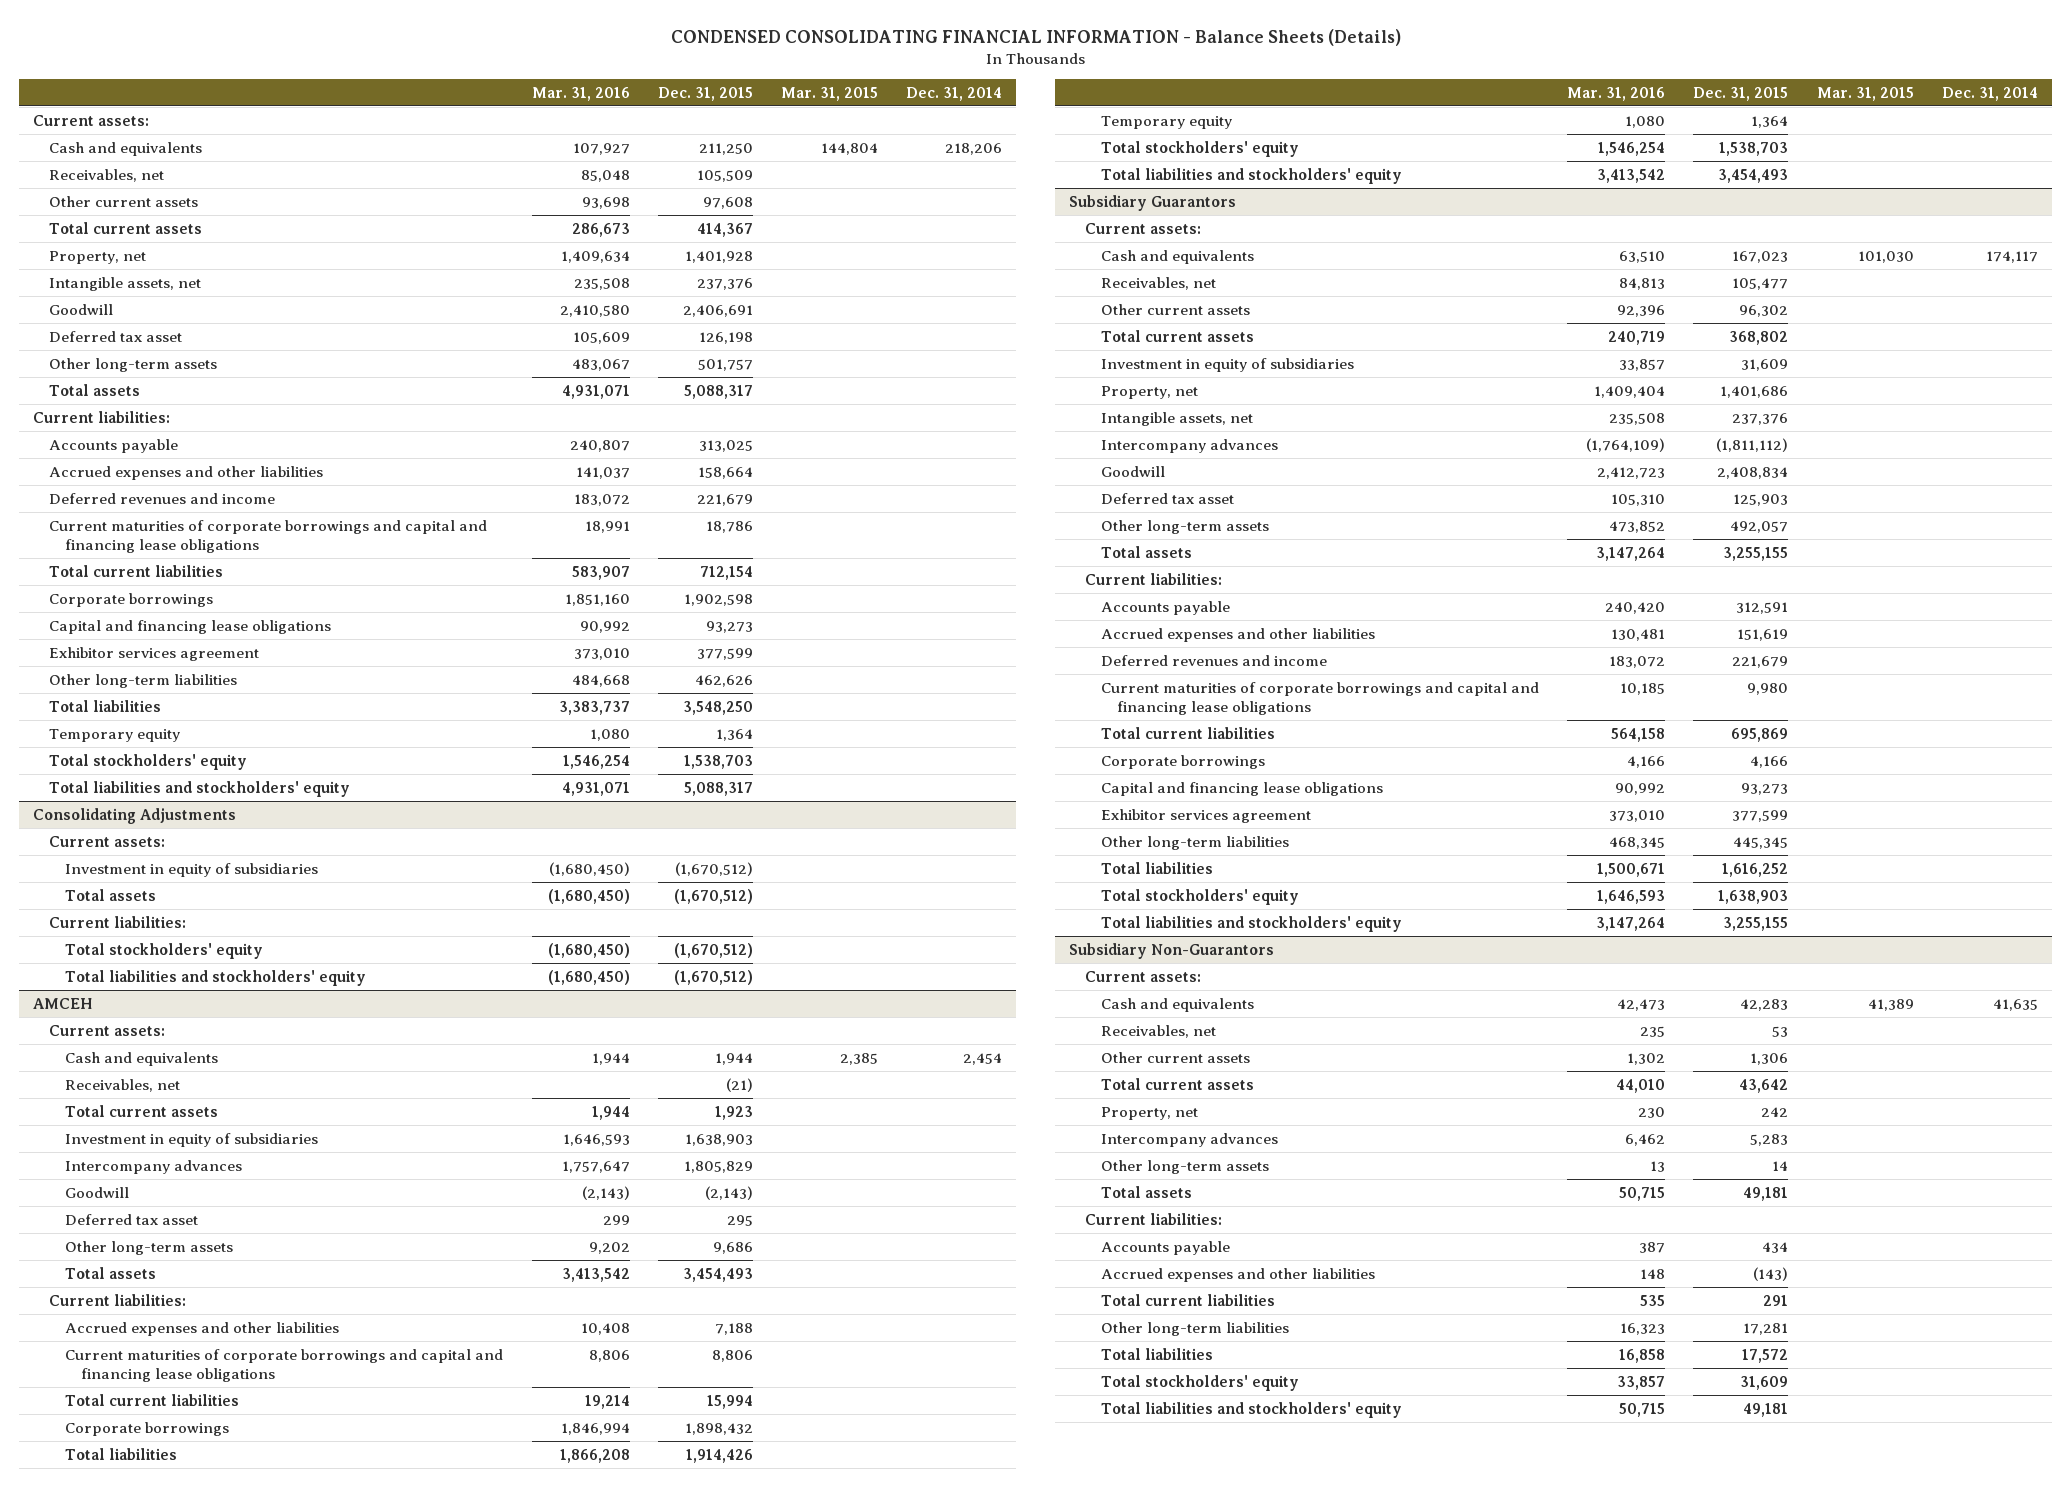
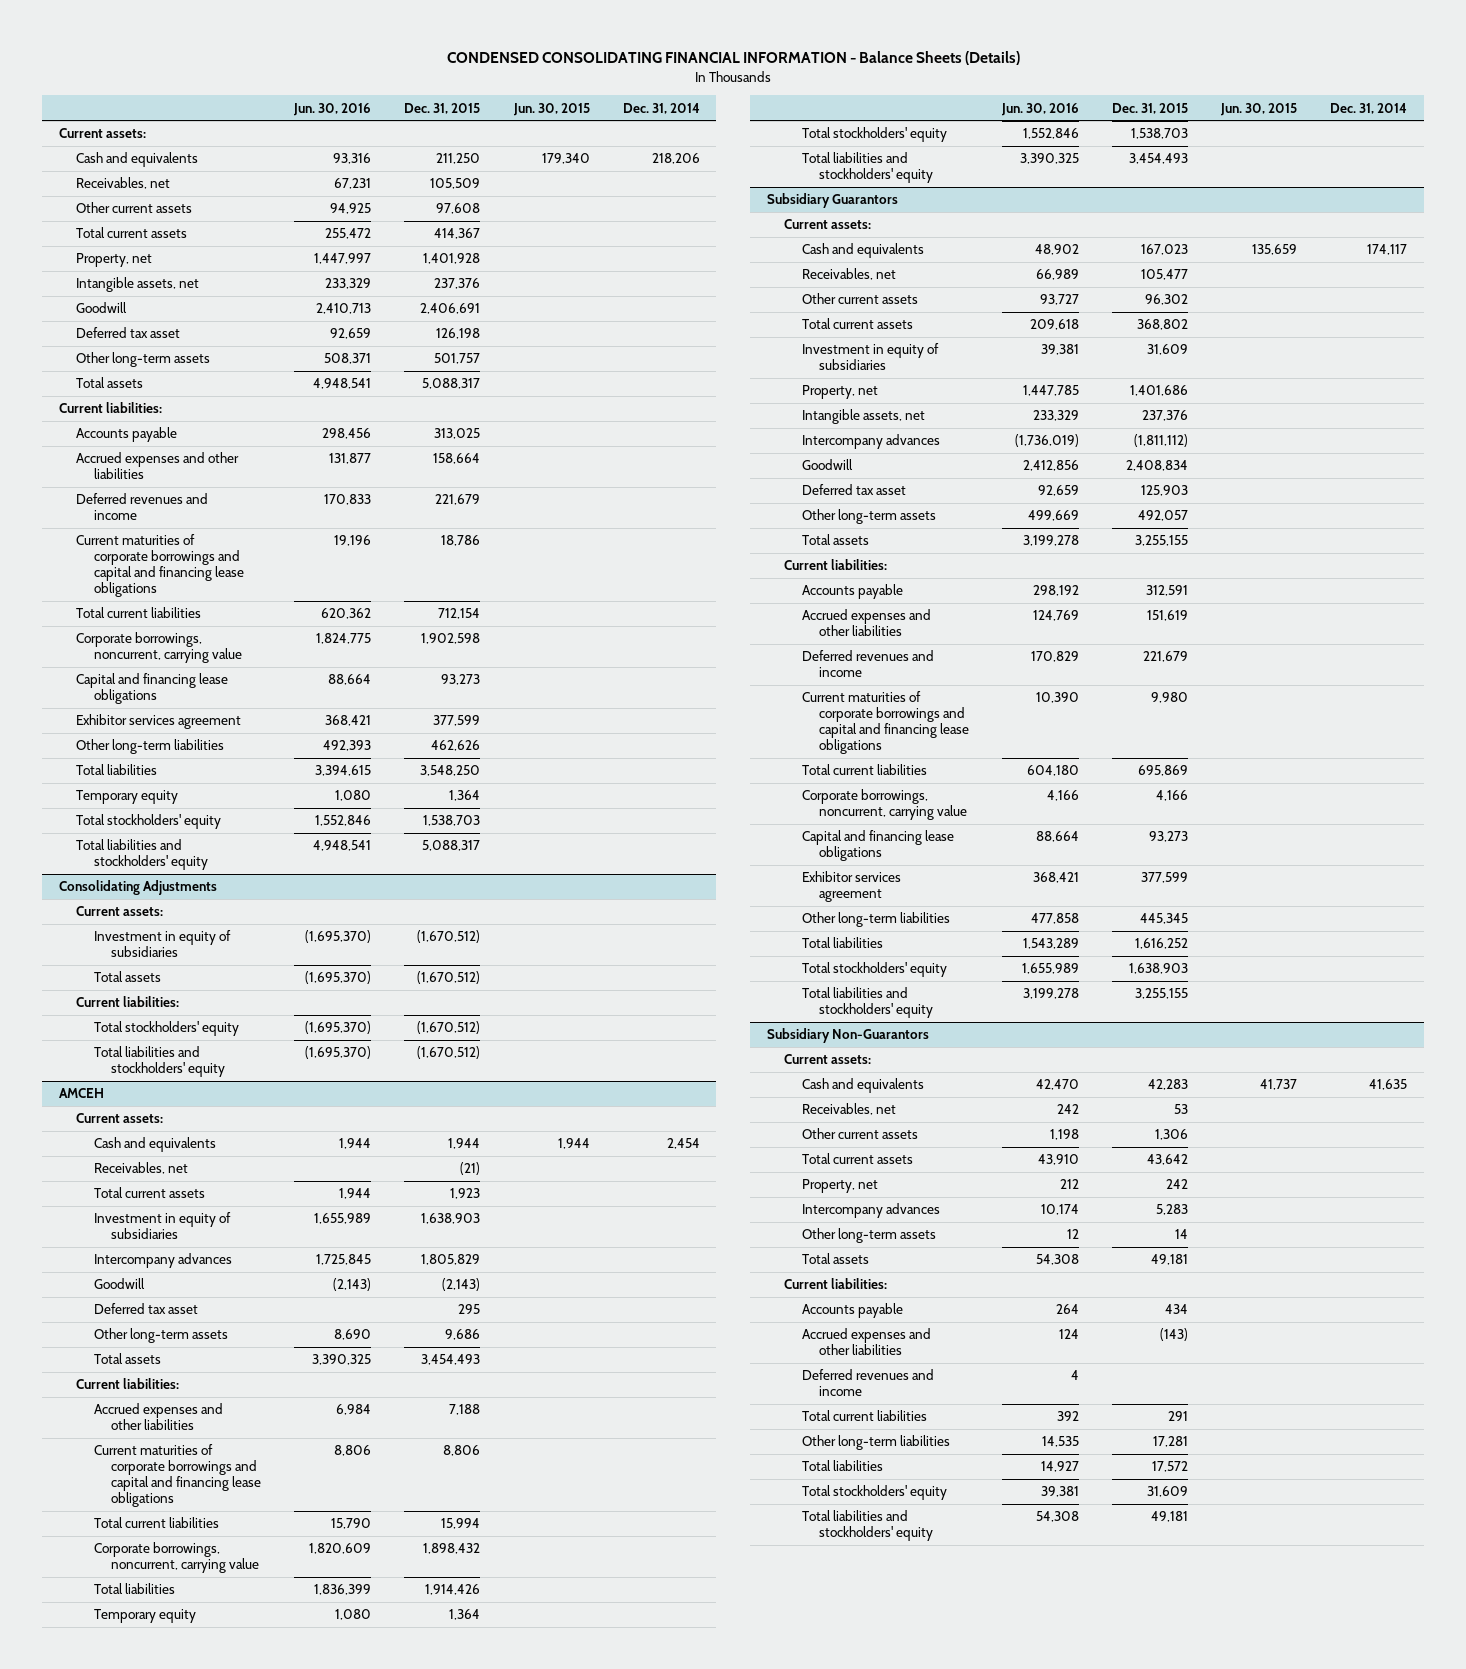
[531,86,630,101] Mar. 31, 2016 -> none
[781,86,879,101] Mar. 31, 2015 -> none
none -> [293,102,372,116] Jun. 30, 2016
none -> [512,102,590,116] Jun. 30, 2015
[49,592,214,607] Corporate borrowings -> [76,632,242,664] Corporate borrowings, noncurrent, carrying value
[65,1421,230,1436] Corporate borrowings -> [93,1542,260,1574] Corporate borrowings, noncurrent, carrying value
[1100,754,1265,769] Corporate borrowings -> [801,789,967,821] Corporate borrowings, noncurrent, carrying value
none -> [801,1369,934,1397] Deferred revenues and income

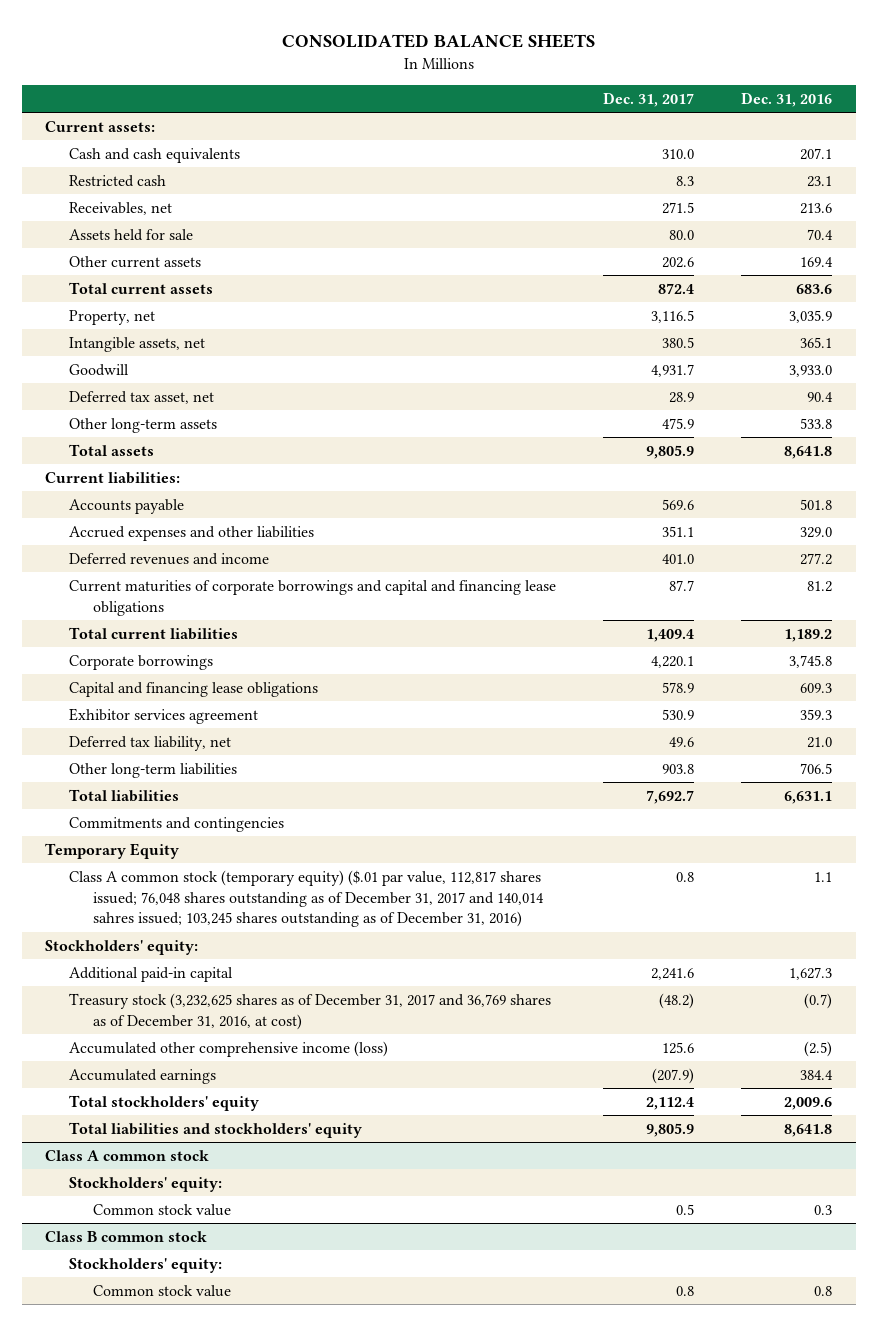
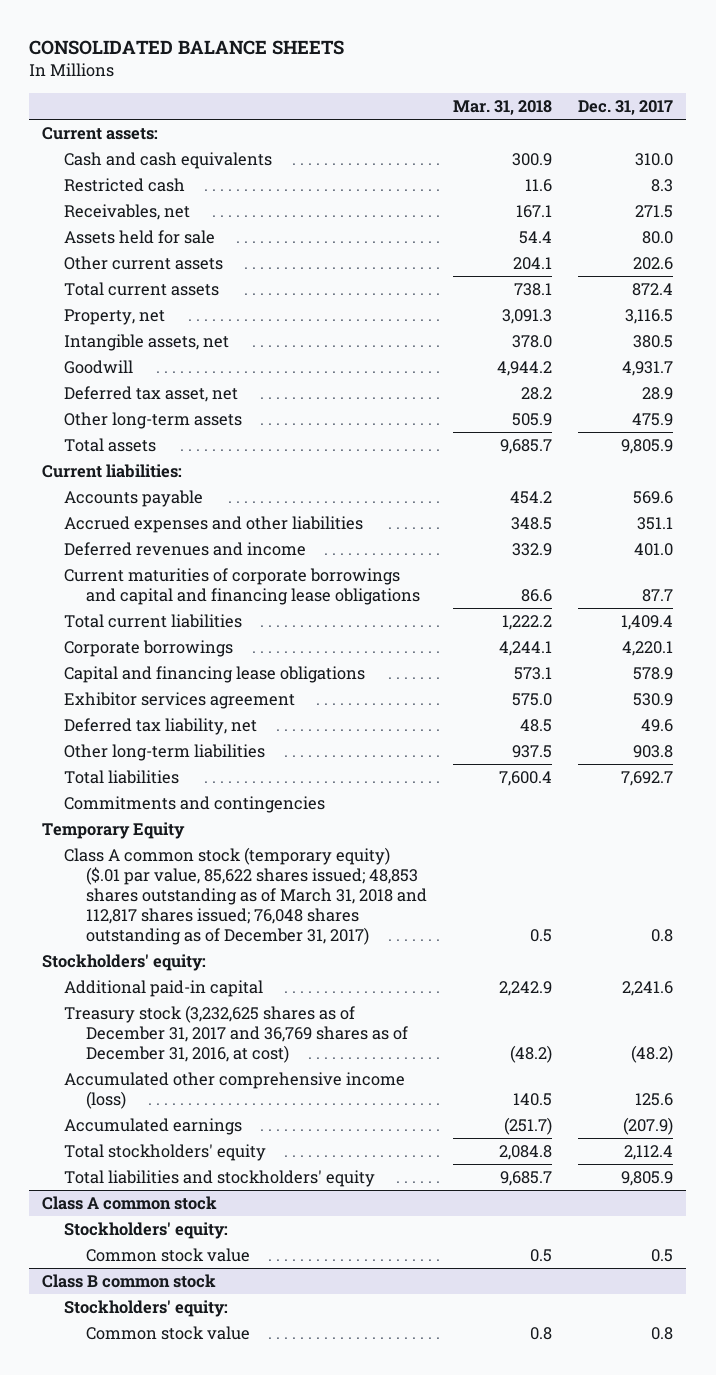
[741,92,833,108] Dec. 31, 2016 -> none
none -> [452,99,552,115] Mar. 31, 2018
[69,869,545,928] Class A common stock (temporary equity) ($.01 par value, 112,817 shares issued; 76,048 shares outstanding as of December 31, 2017 and 140,014 sahres issued; 103,245 shares outstanding as of December 31, 2016) -> [63,847,427,945] Class A common stock (temporary equity) ($.01 par value, 85,622 shares issued; 48,853 shares outstanding as of March 31, 2018 and 112,817 shares issued; 76,048 shares outstanding as of December 31, 2017)

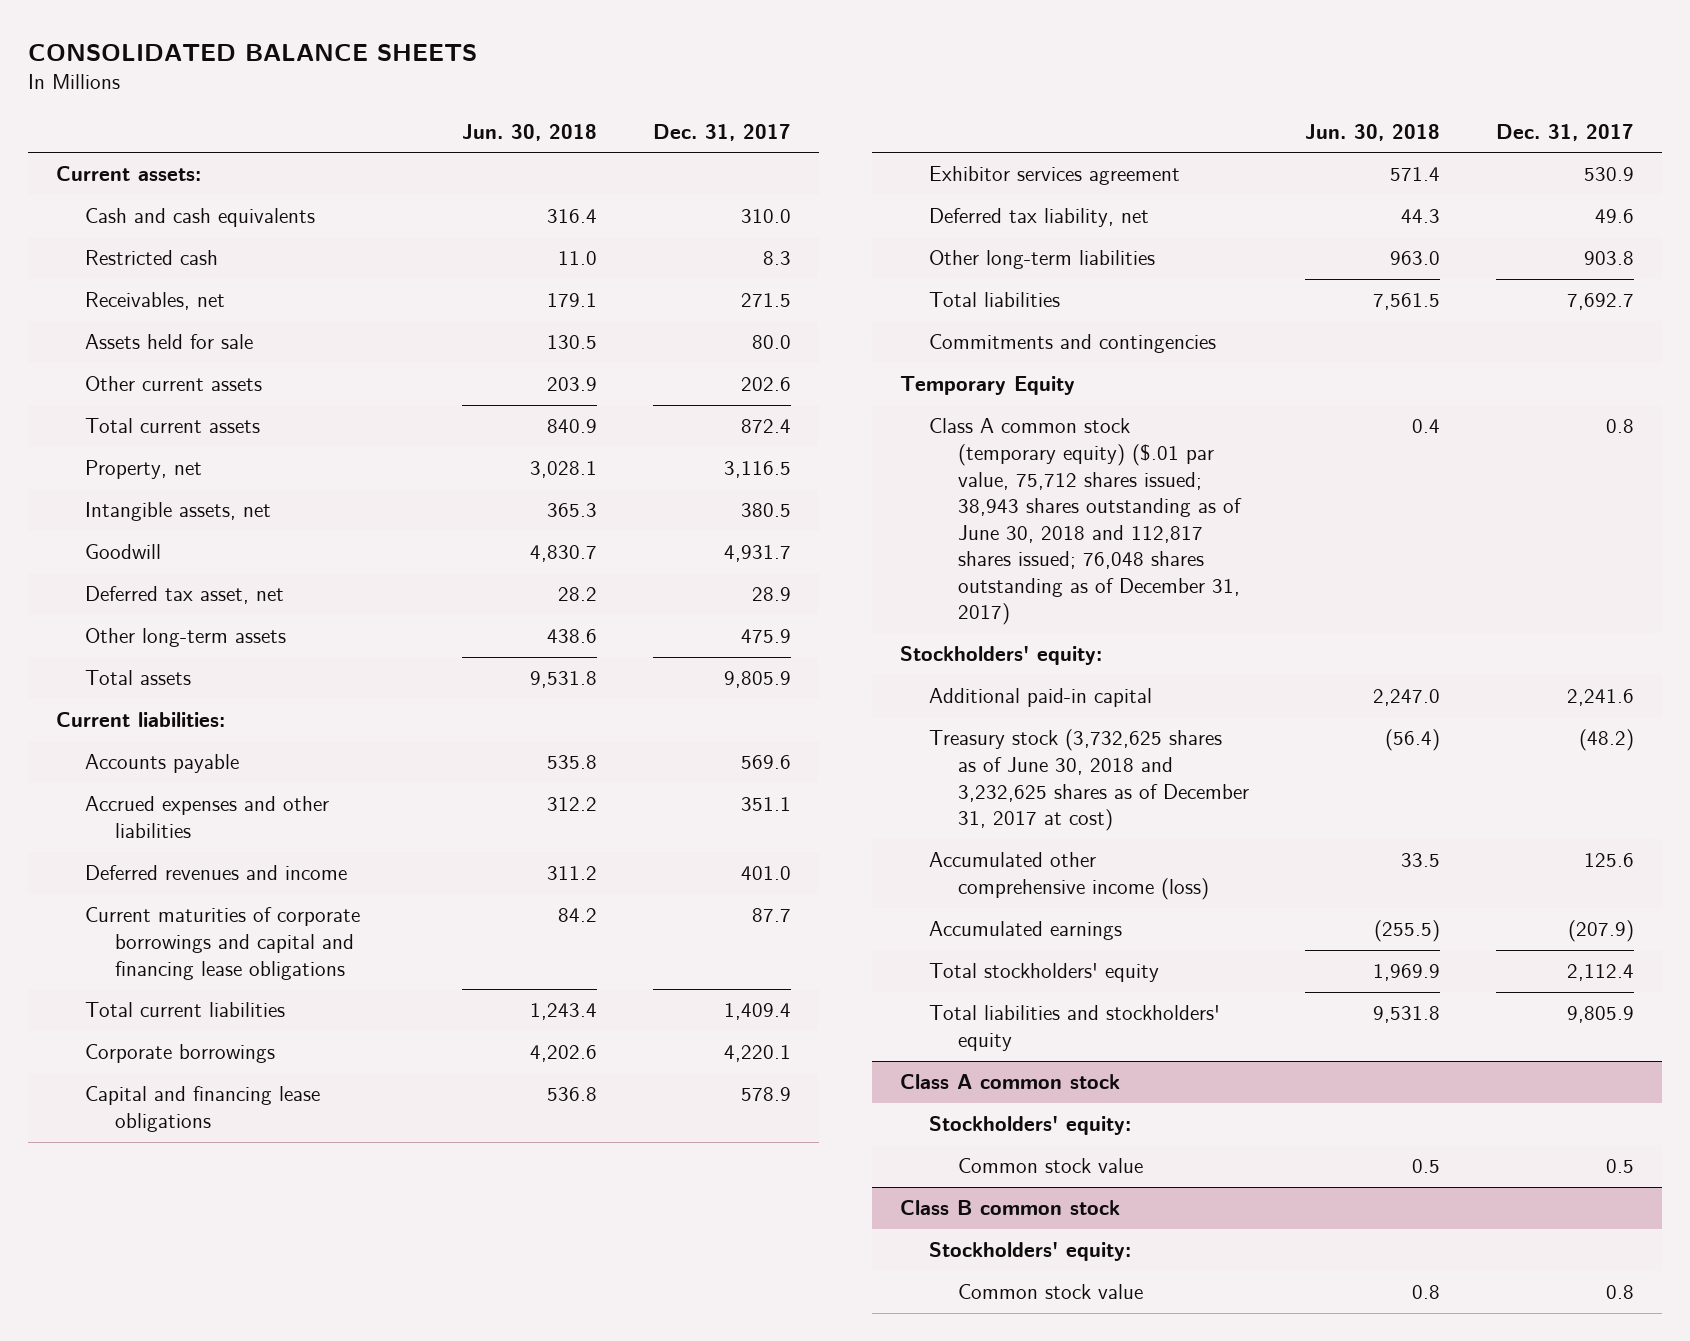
[452,99,552,115] Mar. 31, 2018 -> none
none -> [461,123,597,141] Jun. 30, 2018
[63,847,427,945] Class A common stock (temporary equity) ($.01 par value, 85,622 shares issued; 48,853 shares outstanding as of March 31, 2018 and 112,817 shares issued; 76,048 shares outstanding as of December 31, 2017) -> [928,418,1243,626] Class A common stock (temporary equity) ($.01 par value, 75,712 shares issued; 38,943 shares outstanding as of June 30, 2018 and 112,817 shares issued; 76,048 shares outstanding as of December 31, 2017)
[63,1005,408,1063] Treasury stock (3,232,625 shares as of December 31, 2017 and 36,769 shares as of December 31, 2016, at cost) -> [928,729,1250,832] Treasury stock (3,732,625 shares as of June 30, 2018 and 3,232,625 shares as of December 31, 2017 at cost)

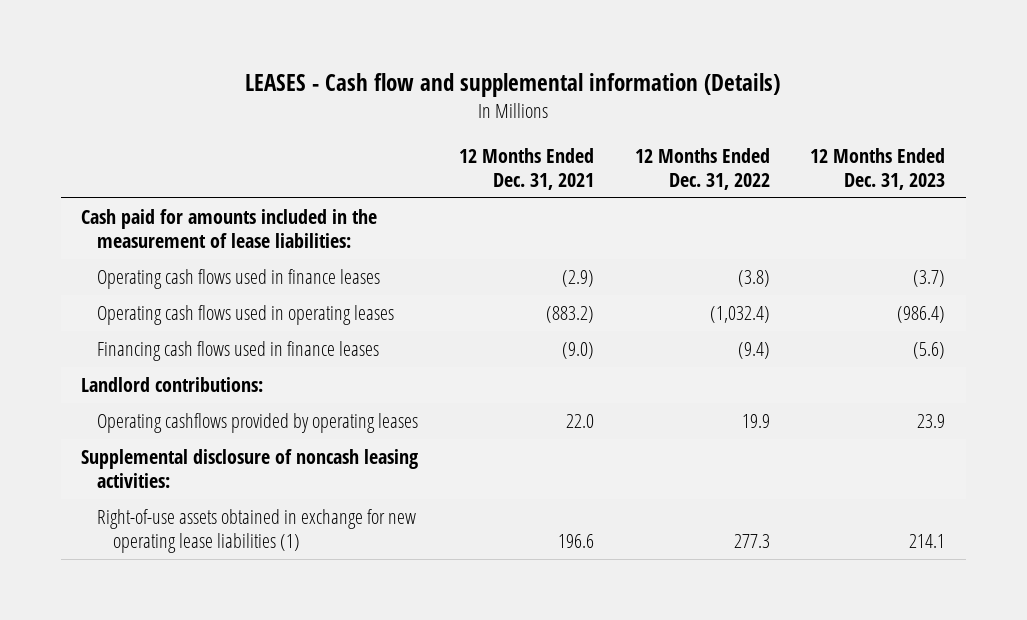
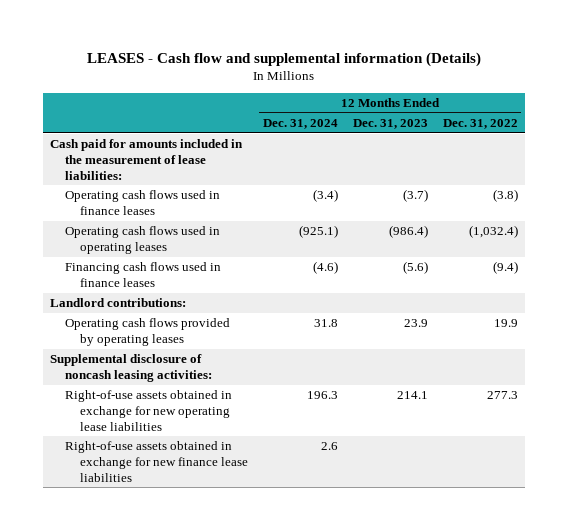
[458,147,594,190] 12 Months Ended Dec. 31, 2021 -> none
none -> [262,119,338,130] Dec. 31, 2024
[96,412,418,433] Operating cashflows provided by operating leases -> [64,318,230,346] Operating cash flows provided by operating leases
[96,508,416,554] Right-of-use assets obtained in exchange for new operating lease liabilities (1) -> [64,390,232,431] Right-of-use assets obtained in exchange for new operating lease liabilities
none -> [64,441,248,482] Right-of-use assets obtained in exchange for new finance lease liabilities

